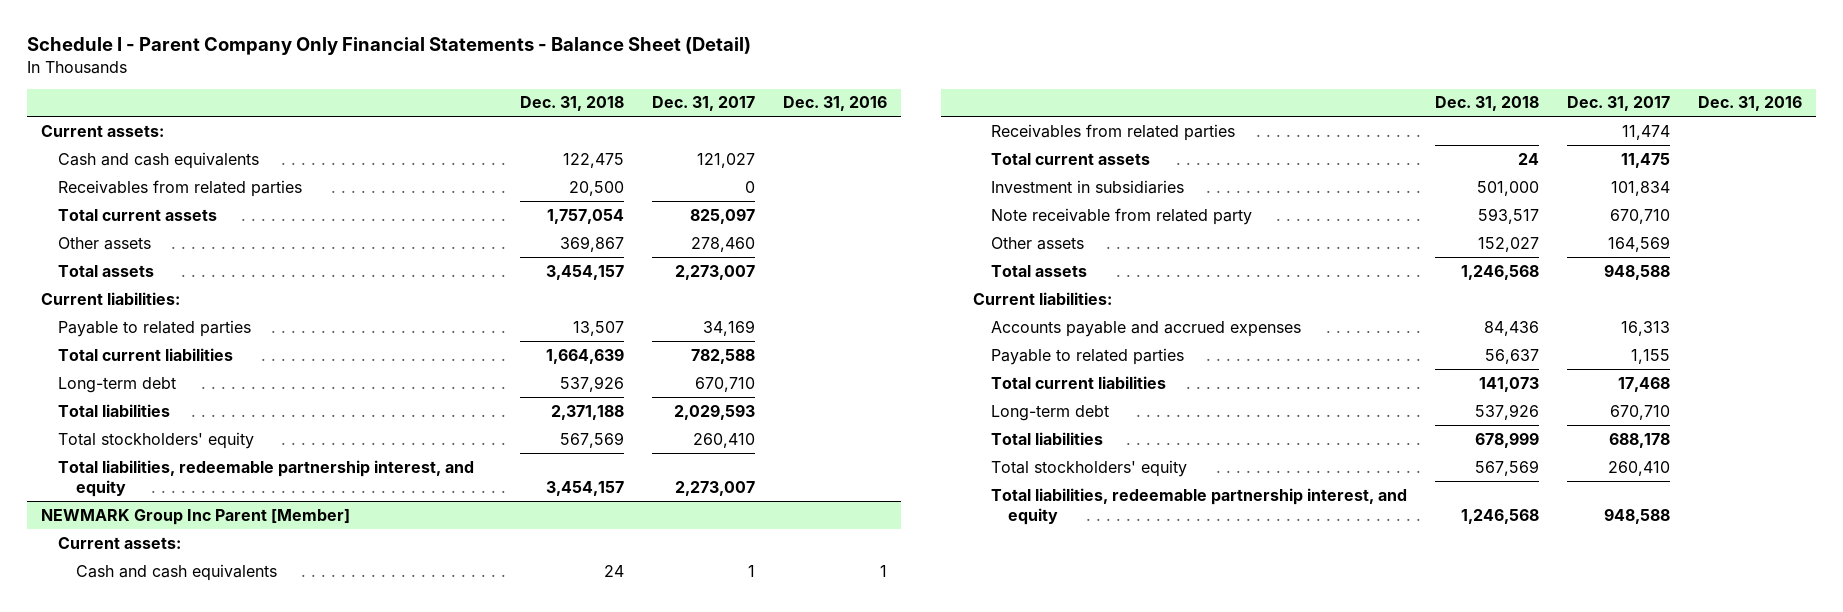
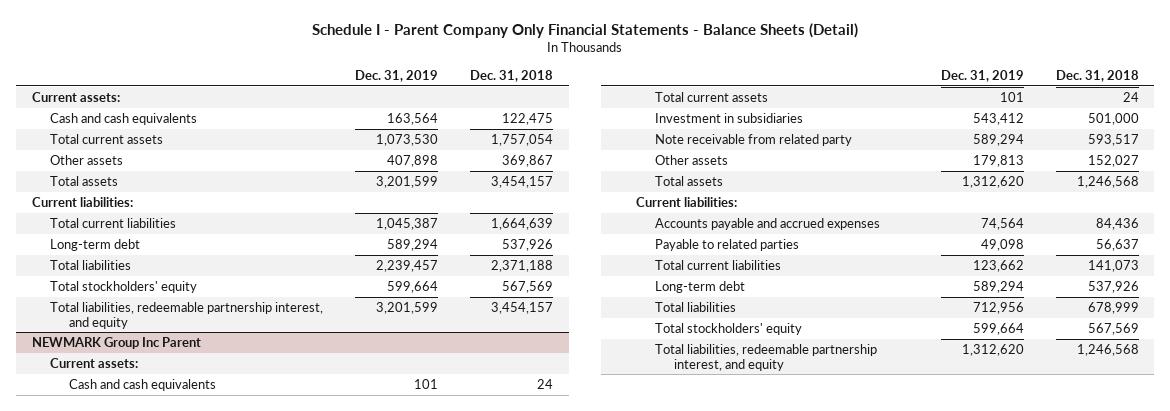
[26,37,751,56] Schedule I - Parent Company Only Financial Statements - Balance Sheet (Detail) -> [312,23,859,39] Schedule I - Parent Company Only Financial Statements - Balance Sheets (Detail)
[652,96,756,112] Dec. 31, 2017 -> none
[783,96,888,112] Dec. 31, 2016 -> none
none -> [355,69,439,82] Dec. 31, 2019
[58,179,303,197] Receivables from related parties -> none
[58,319,252,337] Payable to related parties -> none
[40,508,350,525] NEWMARK Group Inc Parent [Member] -> [31,336,201,349] NEWMARK Group Inc Parent
[990,123,1235,141] Receivables from related parties -> none

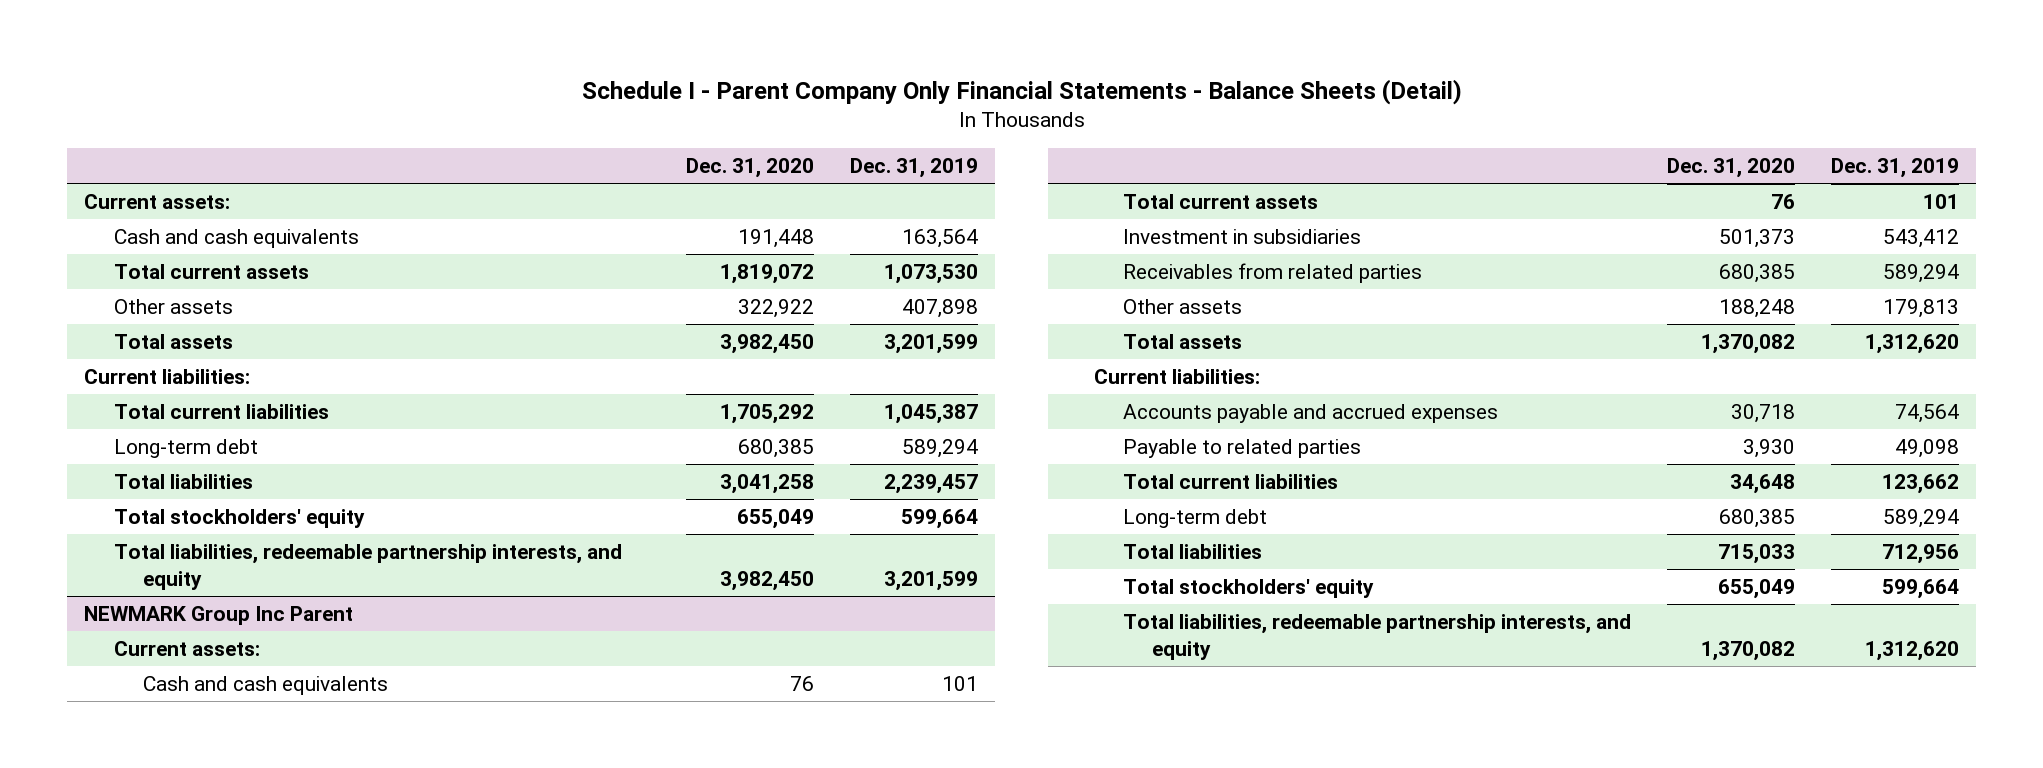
[470,69,554,82] Dec. 31, 2018 -> none
none -> [686,158,815,179] Dec. 31, 2020
[50,301,324,329] Total liabilities, redeemable partnership interest, and equity -> [113,544,622,590] Total liabilities, redeemable partnership interests, and equity
[654,133,852,146] Note receivable from related party -> [1123,263,1423,284] Receivables from related parties
[654,343,877,371] Total liabilities, redeemable partnership interest, and equity -> [1123,614,1632,660] Total liabilities, redeemable partnership interests, and equity

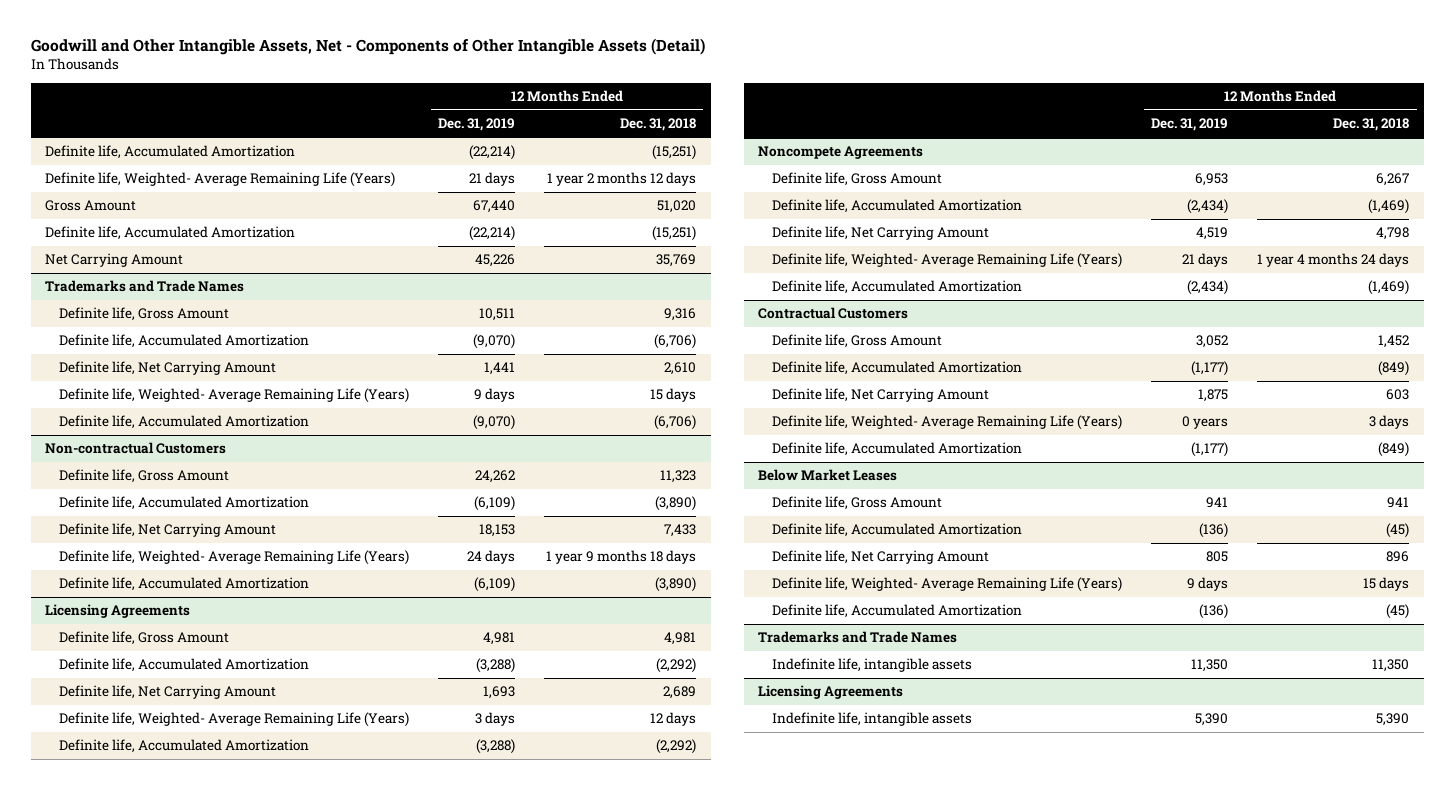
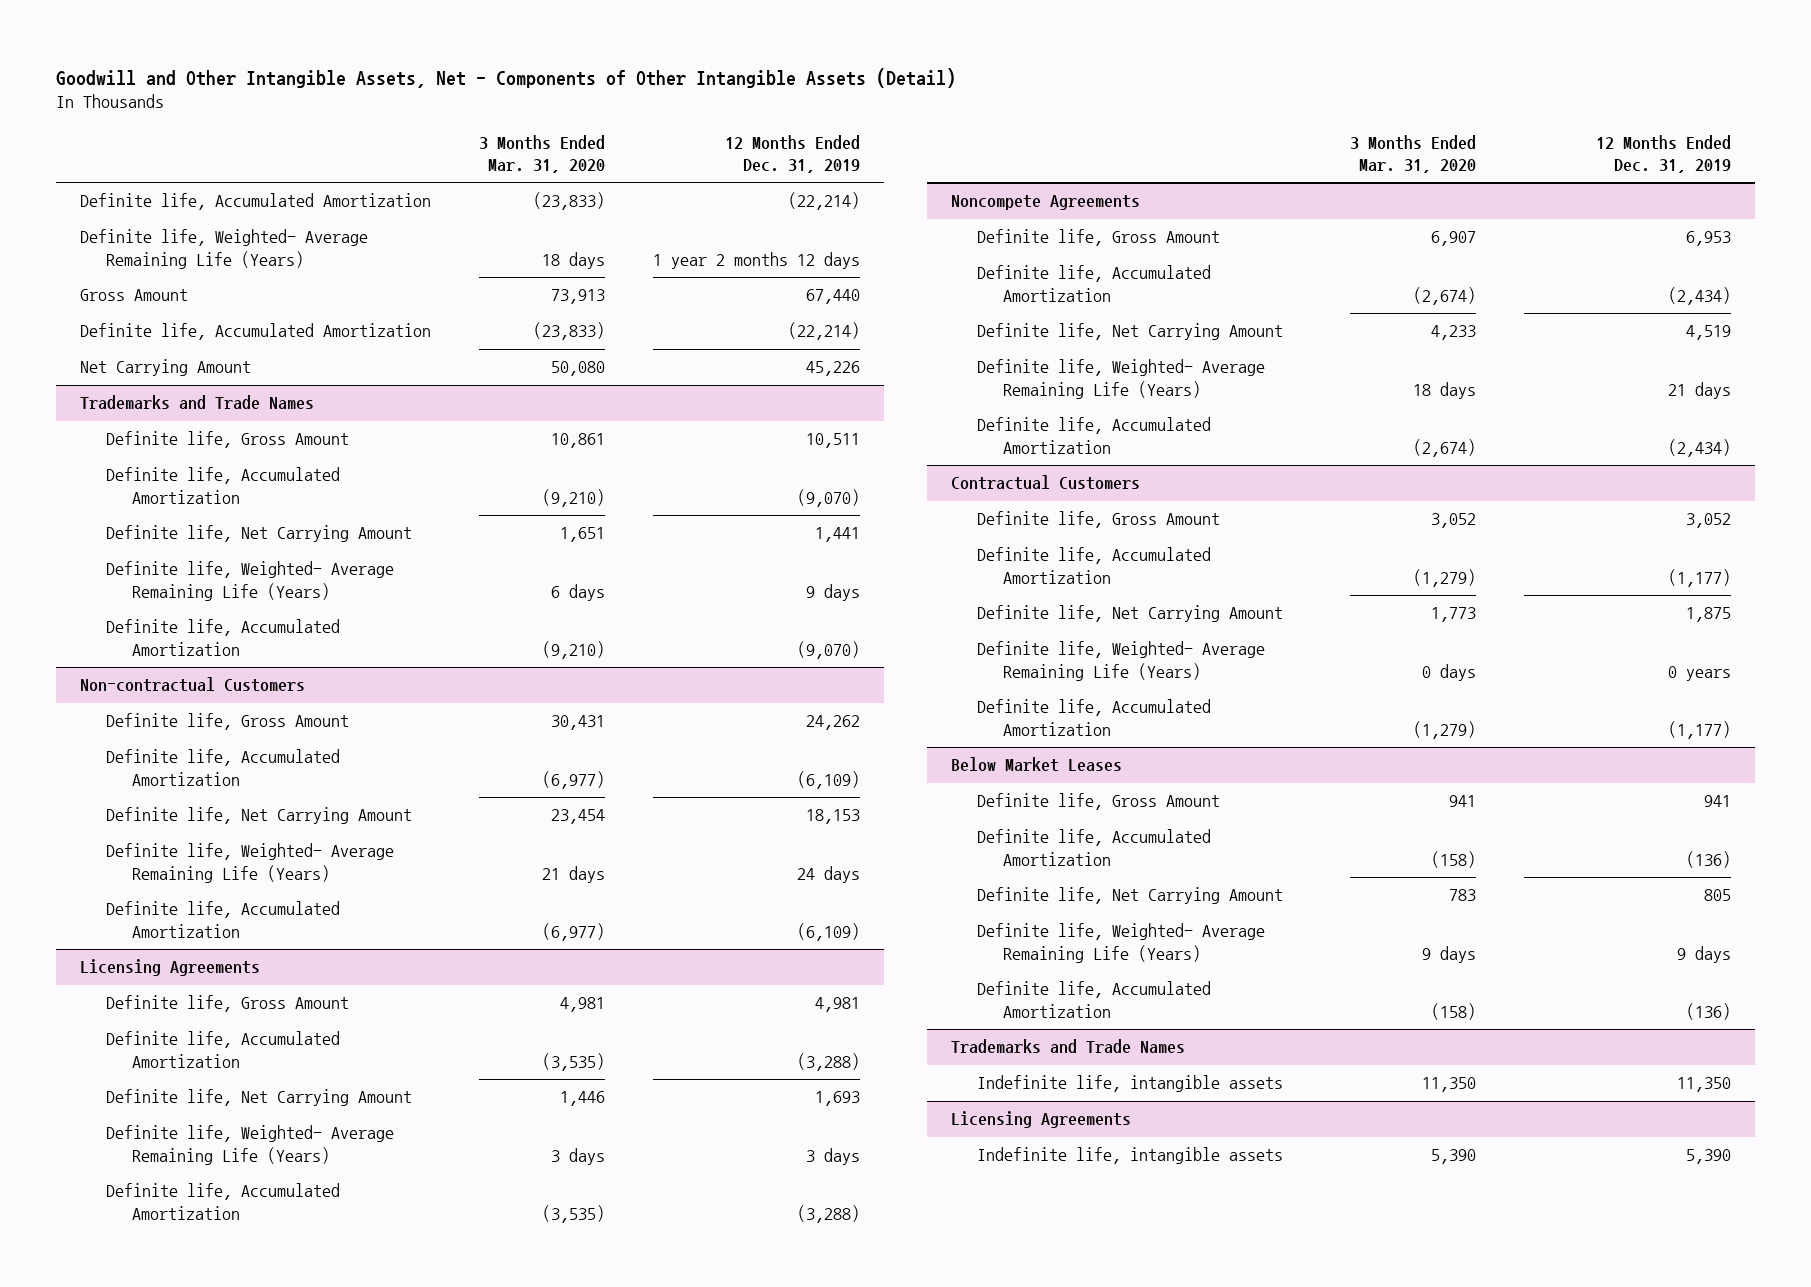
[620,118,697,132] Dec. 31, 2018 -> none
none -> [479,134,606,174] 3 Months Ended Mar. 31, 2020
[468,172,515,187] 21 days -> [653,251,861,269] 1 year 2 months 12 days

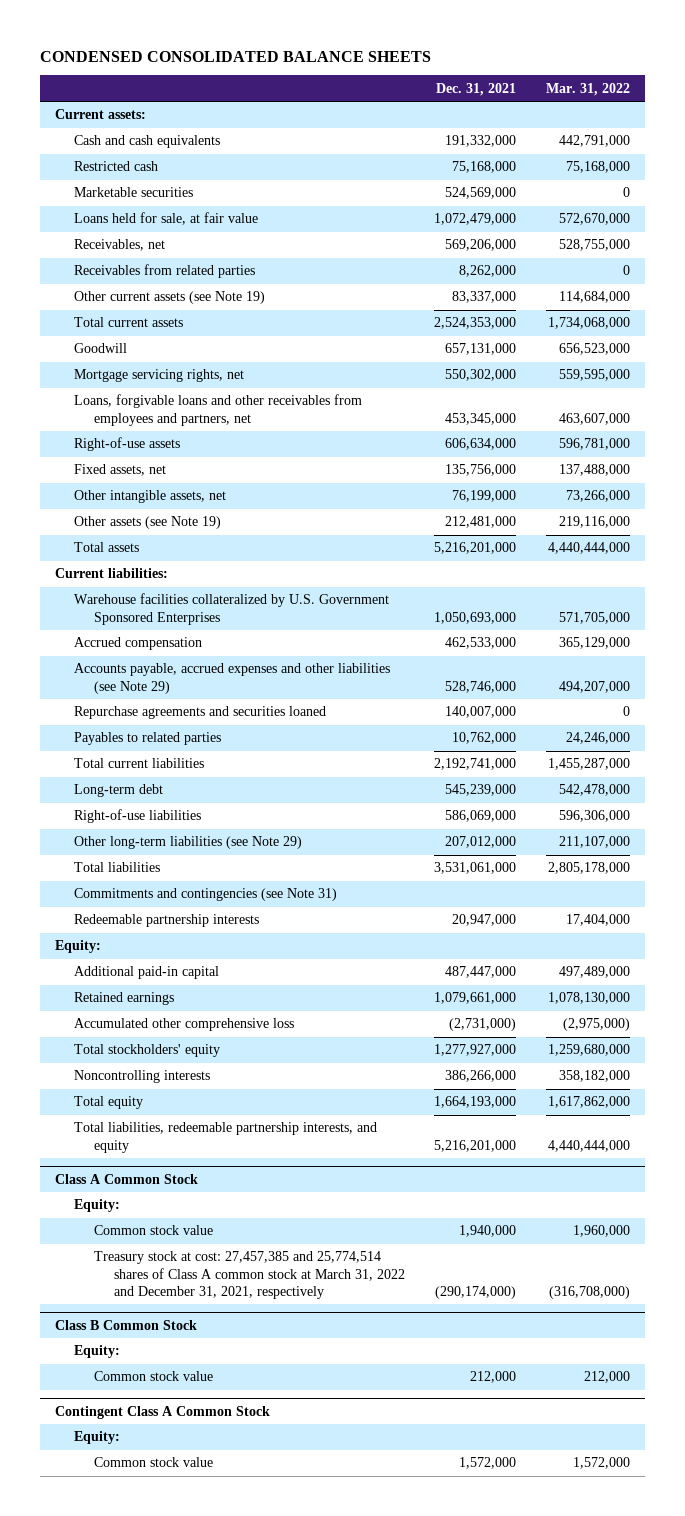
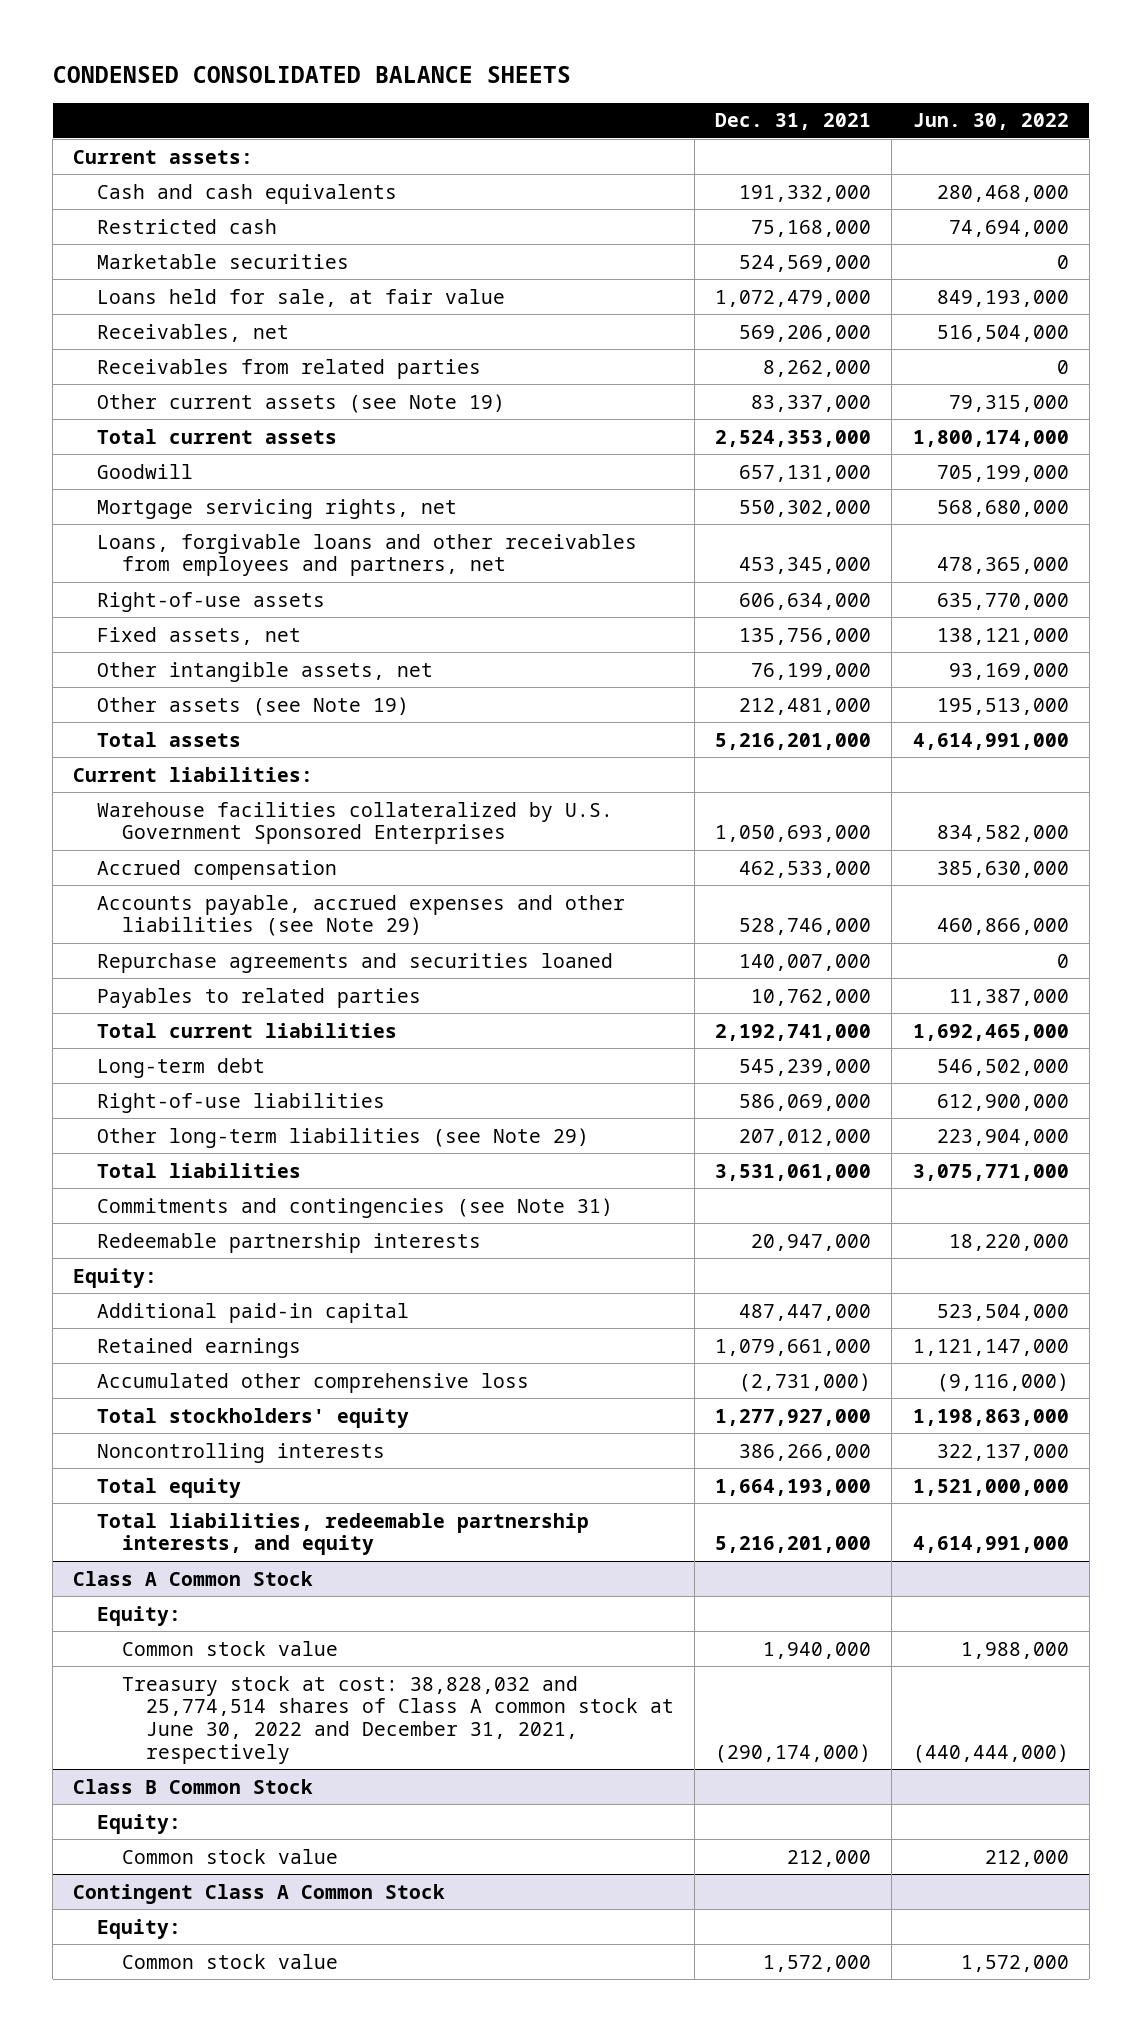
[546,82,631,96] Mar. 31, 2022 -> none
none -> [912,113,1069,131] Jun. 30, 2022
[93,1251,405,1299] Treasury stock at cost: 27,457,385 and 25,774,514 shares of Class A common stock at March 31, 2022 and December 31, 2021, respectively -> [121,1675,674,1764] Treasury stock at cost: 38,828,032 and 25,774,514 shares of Class A common stock at June 30, 2022 and December 31, 2021, respectively

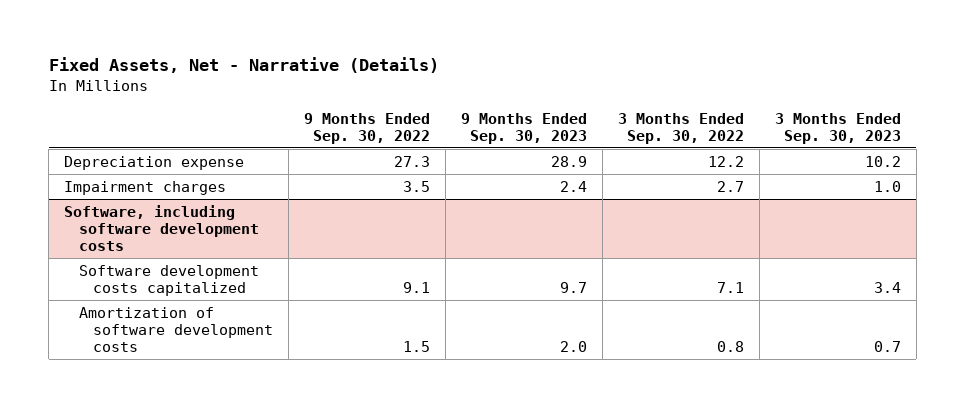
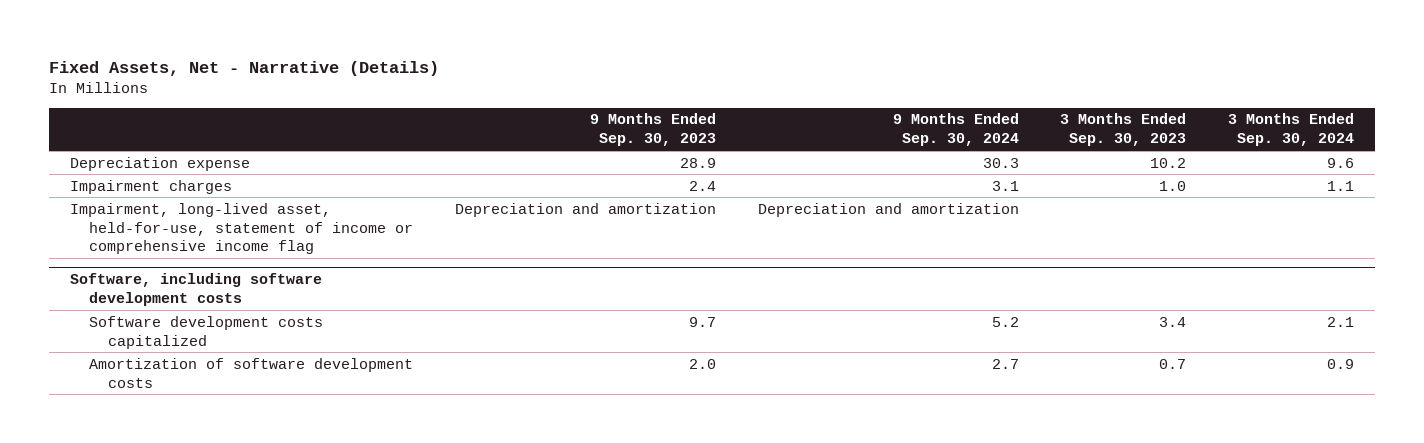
[303,112,430,144] 9 Months Ended Sep. 30, 2022 -> none
[617,112,744,144] 3 Months Ended Sep. 30, 2022 -> none
none -> [892,113,1019,147] 9 Months Ended Sep. 30, 2024
none -> [1228,113,1355,147] 3 Months Ended Sep. 30, 2024
none -> [70,202,413,255] Impairment, long-lived asset, held-for-use, statement of income or comprehensive income flag

